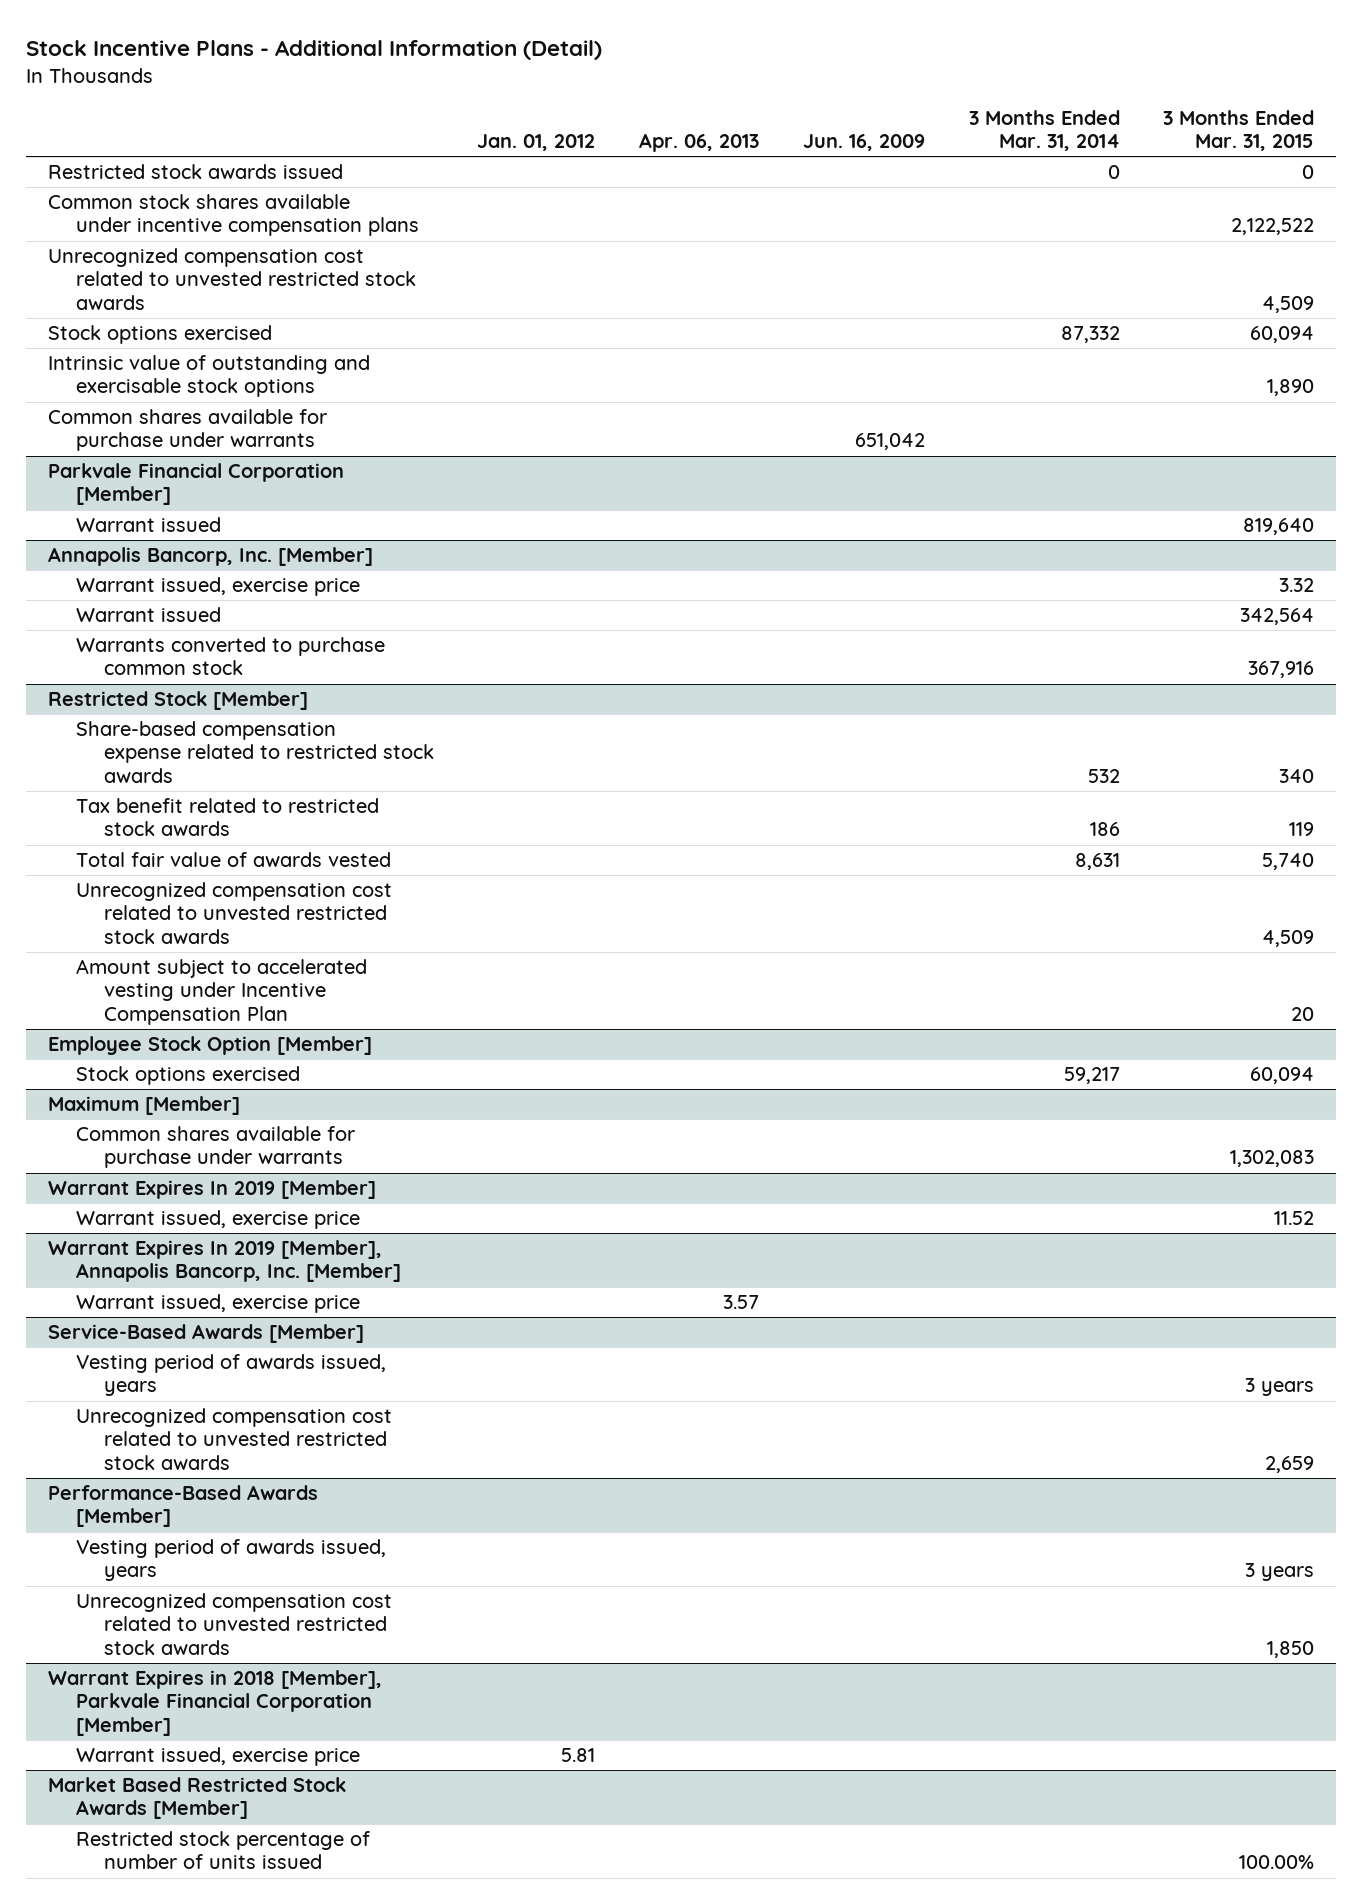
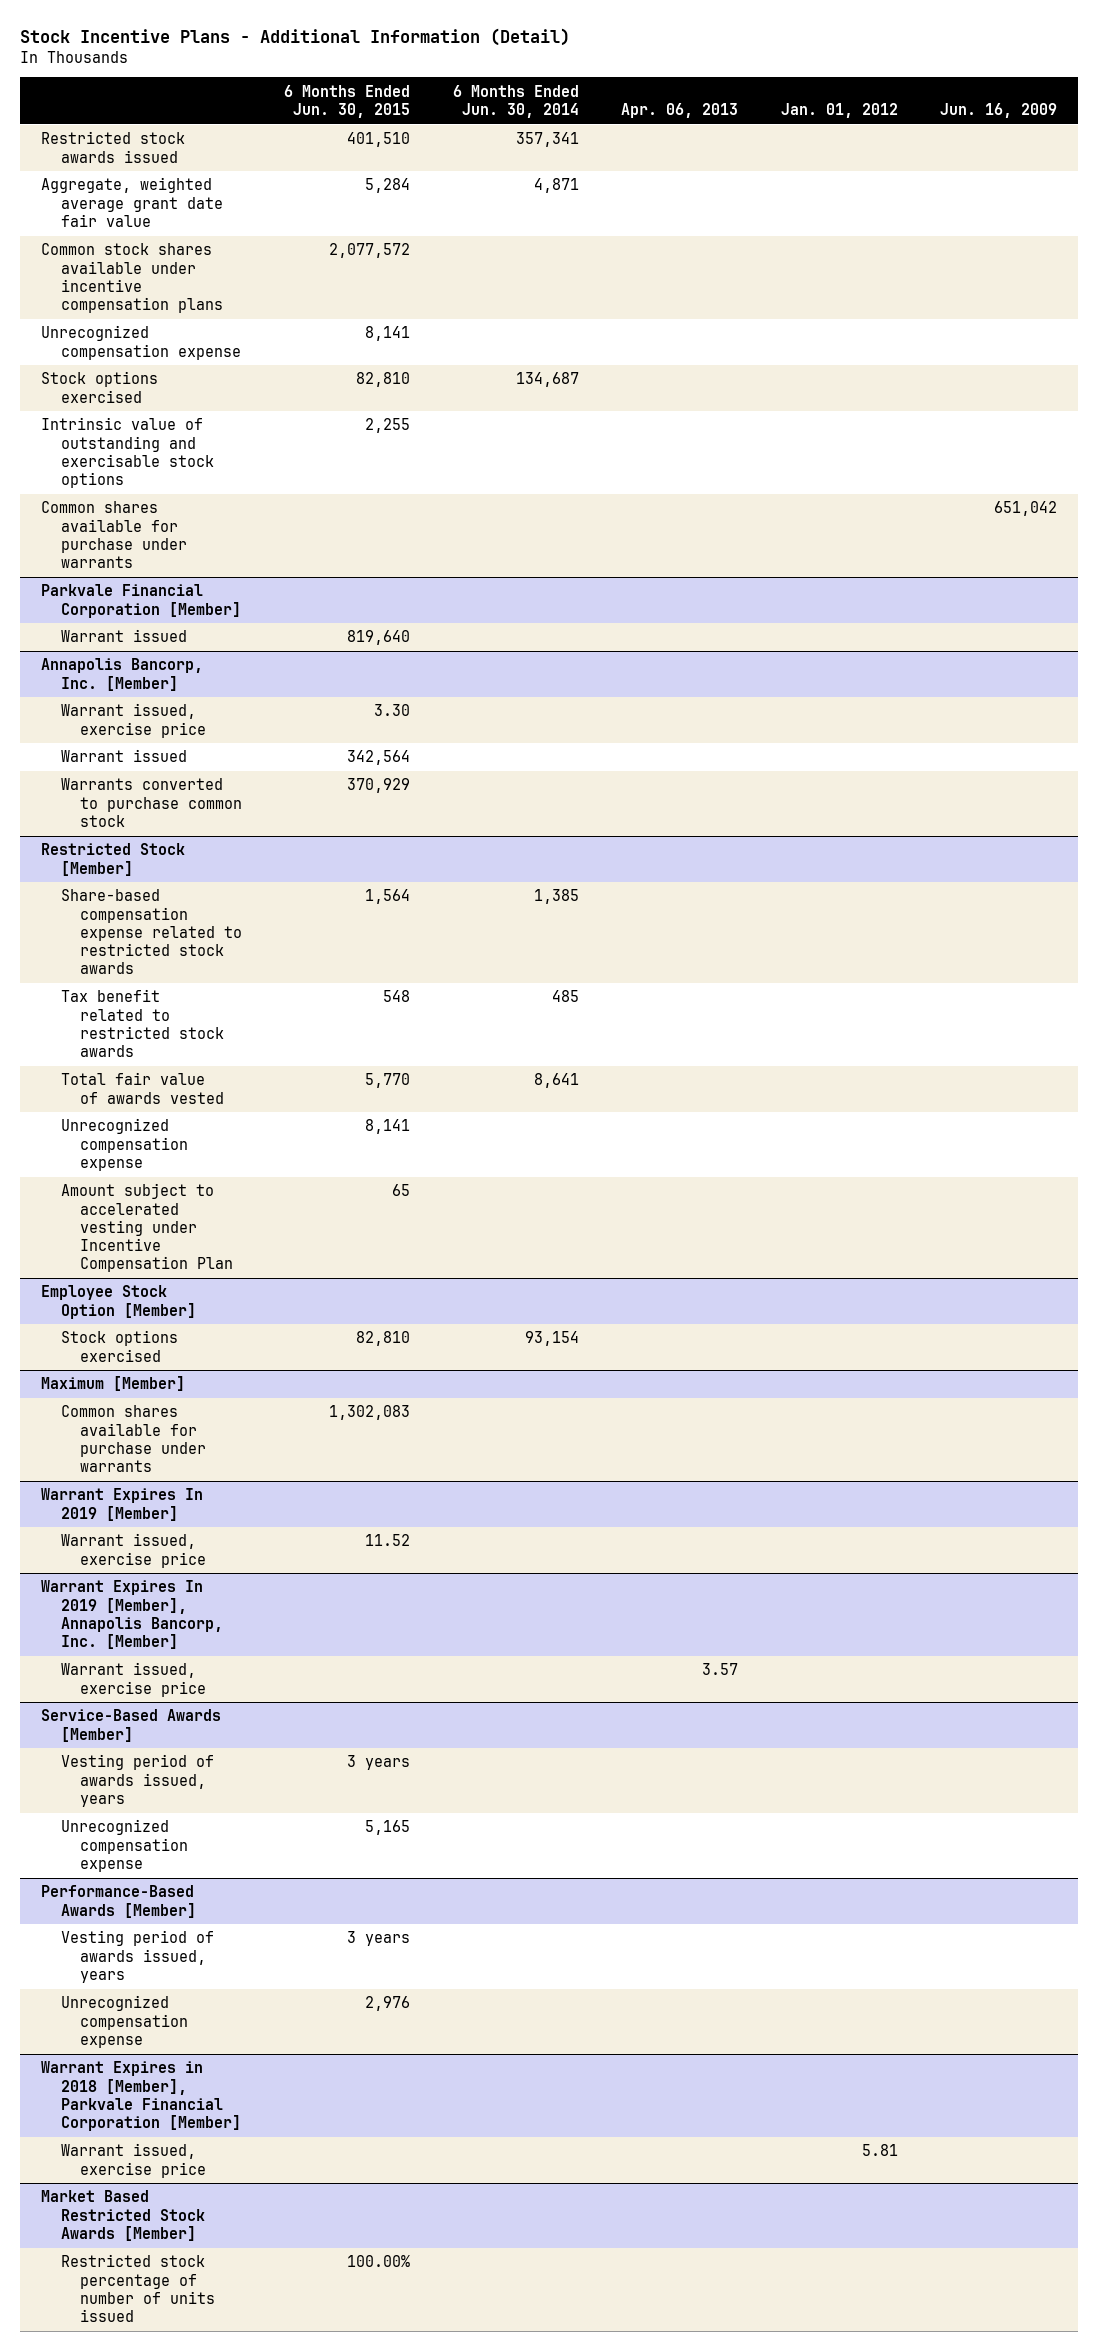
[968,110,1120,152] 3 Months Ended Mar. 31, 2014 -> none
[1163,110,1315,152] 3 Months Ended Mar. 31, 2015 -> none
none -> [284,84,411,119] 6 Months Ended Jun. 30, 2015
none -> [452,84,579,119] 6 Months Ended Jun. 30, 2014
none -> [41,177,223,227] Aggregate, weighted average grant date fair value
[47,248,416,310] Unrecognized compensation cost related to unvested restricted stock awards -> [41,325,241,360] Unrecognized compensation expense
[75,882,392,944] Unrecognized compensation cost related to unvested restricted stock awards -> [60,1118,188,1171] Unrecognized compensation expense
[75,1408,392,1470] Unrecognized compensation cost related to unvested restricted stock awards -> [60,1819,188,1872] Unrecognized compensation expense
[75,1593,392,1655] Unrecognized compensation cost related to unvested restricted stock awards -> [60,1995,188,2048] Unrecognized compensation expense

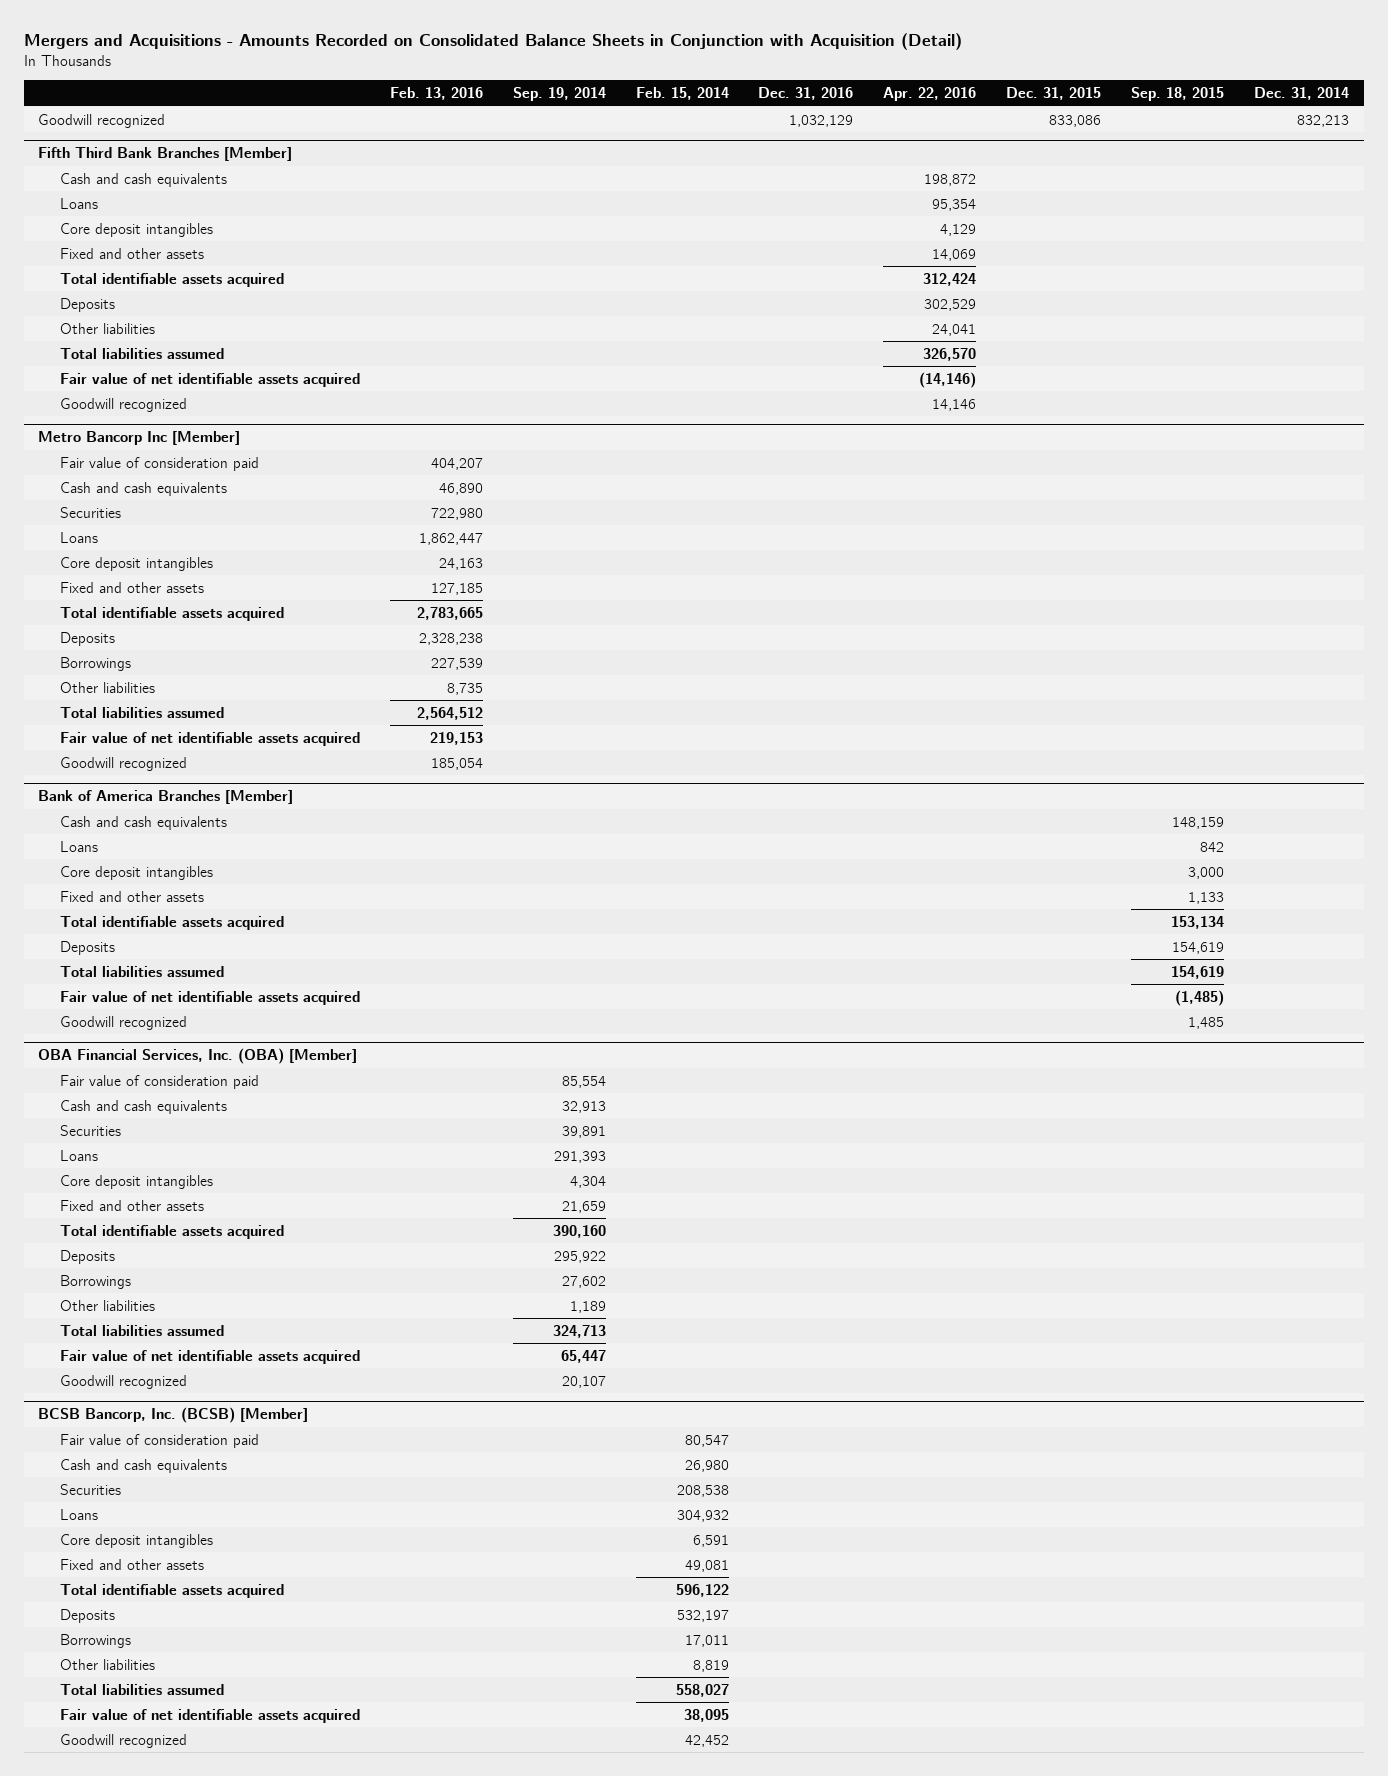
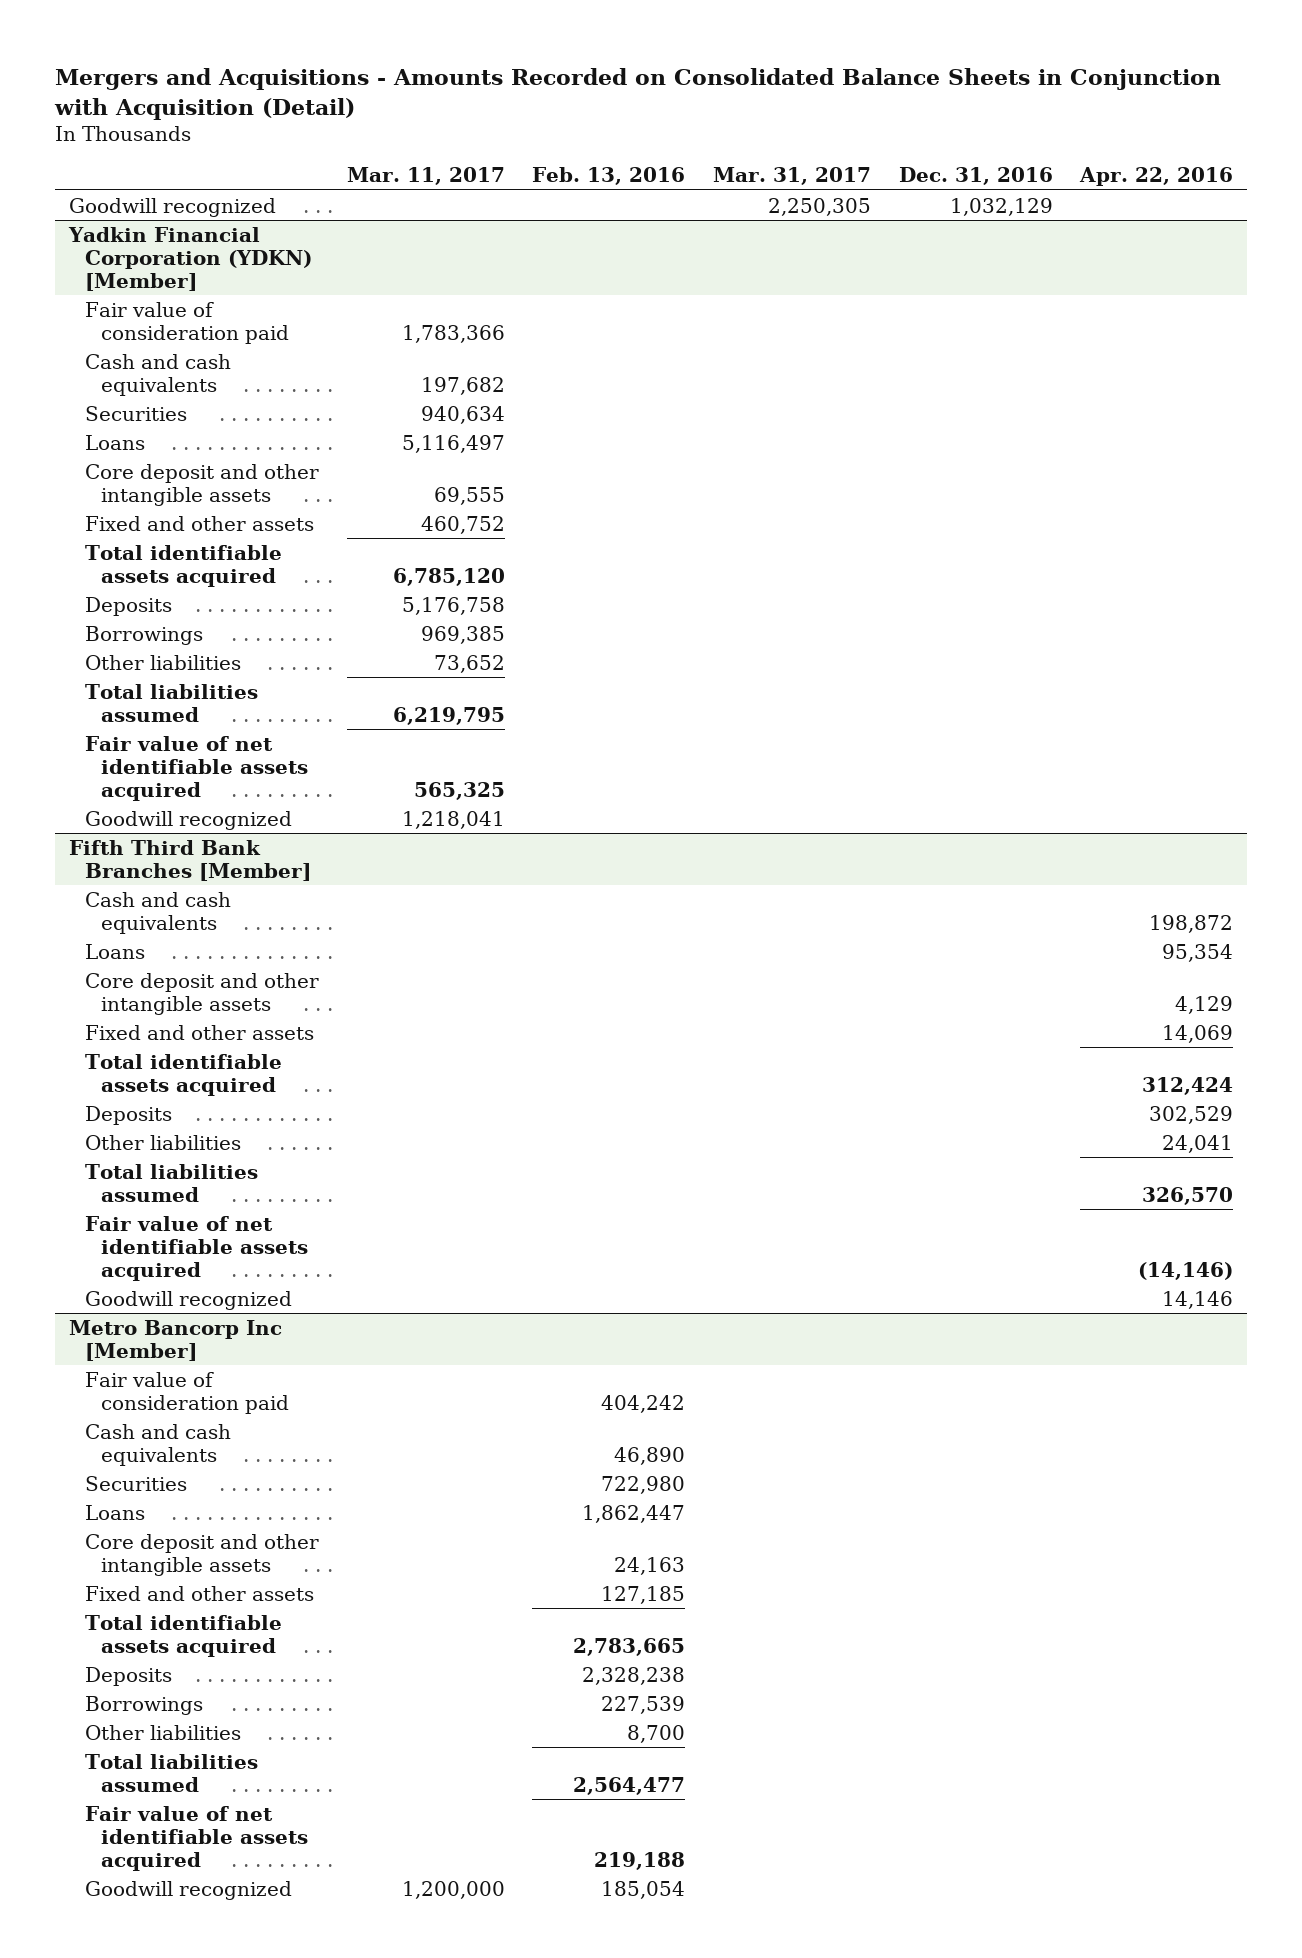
[512,87,606,102] Sep. 19, 2014 -> none
[635,87,729,101] Feb. 15, 2014 -> none
[1006,87,1102,101] Dec. 31, 2015 -> none
[1131,87,1225,102] Sep. 18, 2015 -> none
[1254,87,1350,101] Dec. 31, 2014 -> none
none -> [346,167,505,186] Mar. 11, 2017
none -> [713,167,872,186] Mar. 31, 2017
none -> [67,226,313,291] Yadkin Financial Corporation (YDKN) [Member]
none -> [85,301,290,344] Fair value of consideration paid
none -> [85,353,232,396] Cash and cash equivalents
none -> [85,405,188,421] Securities
none -> [85,434,146,450] Loans
none -> [85,463,320,506] Core deposit and other intangible assets
none -> [85,515,315,531] Fixed and other assets
none -> [85,544,283,587] Total identifiable assets acquired
none -> [85,596,173,616] Deposits
none -> [85,625,204,645] Borrowings
none -> [85,654,242,670] Other liabilities
none -> [85,683,259,722] Total liabilities assumed
none -> [85,735,309,801] Fair value of net identifiable assets acquired
none -> [85,810,293,830] Goodwill recognized
[59,222,213,237] Core deposit intangibles -> [85,972,320,1015] Core deposit and other intangible assets
[430,457,483,470] 404,207 -> [601,1394,686,1413] 404,242
[59,556,213,571] Core deposit intangibles -> [85,1533,320,1576] Core deposit and other intangible assets
[446,682,483,695] 8,735 -> [627,1724,686,1743] 8,700
[416,706,483,720] 2,564,512 -> [573,1776,686,1795] 2,564,477
[429,731,483,745] 219,153 -> [594,1851,686,1870] 219,188
[38,790,294,805] Bank of America Branches [Member] -> none
[59,815,227,830] Cash and cash equivalents -> none
[59,840,98,852] Loans -> none
[59,865,213,880] Core deposit intangibles -> none
[59,890,204,902] Fixed and other assets -> none
[59,915,284,930] Total identifiable assets acquired -> none
[59,940,115,955] Deposits -> none
[59,965,224,977] Total liabilities assumed -> none
[59,990,360,1005] Fair value of net identifiable assets acquired -> none
[59,1015,187,1030] Goodwill recognized -> none
[38,1048,358,1065] OBA Financial Services, Inc. (OBA) [Member] -> none
[59,1074,259,1089] Fair value of consideration paid -> none
[59,1099,227,1114] Cash and cash equivalents -> none
[59,1124,121,1136] Securities -> none
[59,1149,98,1161] Loans -> none
[59,1174,213,1189] Core deposit intangibles -> none
[59,1199,204,1211] Fixed and other assets -> none
[59,1224,284,1239] Total identifiable assets acquired -> none
[59,1249,115,1264] Deposits -> none
[59,1274,131,1289] Borrowings -> none
[59,1299,155,1311] Other liabilities -> none
[59,1324,224,1336] Total liabilities assumed -> none
[59,1349,360,1364] Fair value of net identifiable assets acquired -> none
[59,1374,187,1389] Goodwill recognized -> none
[38,1407,309,1424] BCSB Bancorp, Inc. (BCSB) [Member] -> none
[59,1433,259,1448] Fair value of consideration paid -> none
[59,1458,227,1473] Cash and cash equivalents -> none
[59,1483,121,1495] Securities -> none
[59,1508,98,1520] Loans -> none
[59,1533,213,1548] Core deposit intangibles -> none
[59,1558,204,1570] Fixed and other assets -> none
[59,1583,284,1598] Total identifiable assets acquired -> none
[59,1608,115,1623] Deposits -> none
[59,1633,131,1648] Borrowings -> none
[59,1658,155,1670] Other liabilities -> none
[59,1683,224,1695] Total liabilities assumed -> none
[59,1708,360,1723] Fair value of net identifiable assets acquired -> none
[59,1733,187,1748] Goodwill recognized -> none

